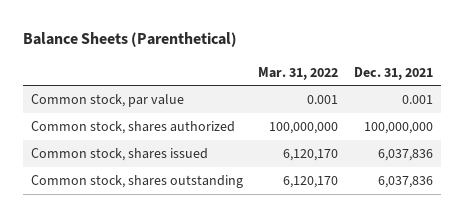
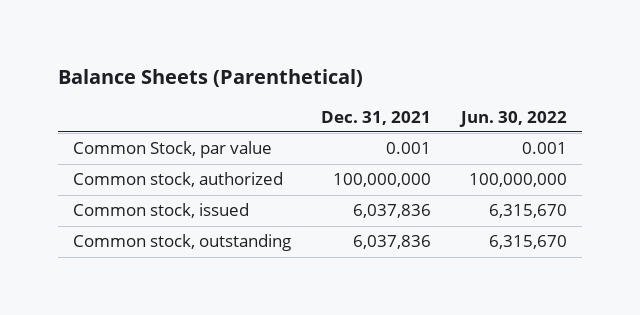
[258,66,339,80] Mar. 31, 2022 -> none
none -> [458,110,567,127] Jun. 30, 2022
[30,94,184,108] Common stock, par value -> [73,141,273,159] Common Stock, par value
[30,121,235,135] Common stock, shares authorized -> [73,172,284,188] Common stock, authorized
[30,148,208,162] Common stock, shares issued -> [73,203,250,219] Common stock, issued
[30,175,243,189] Common stock, shares outstanding -> [73,234,292,252] Common stock, outstanding

